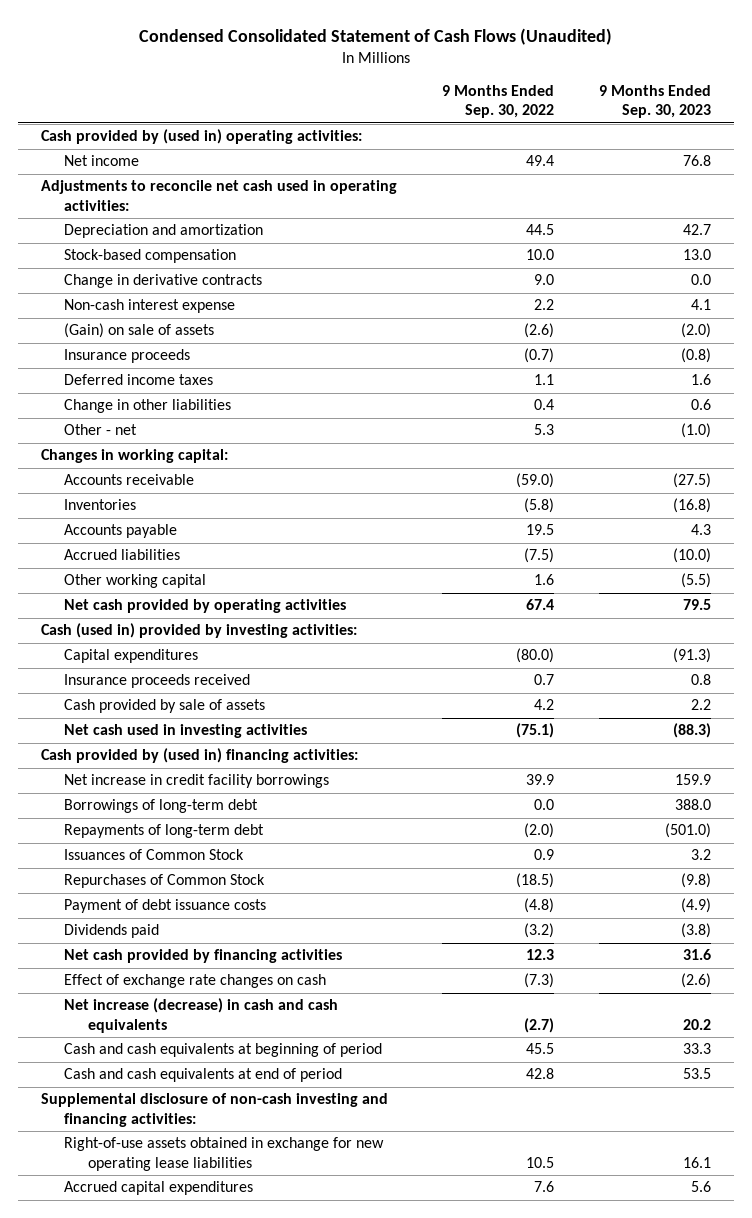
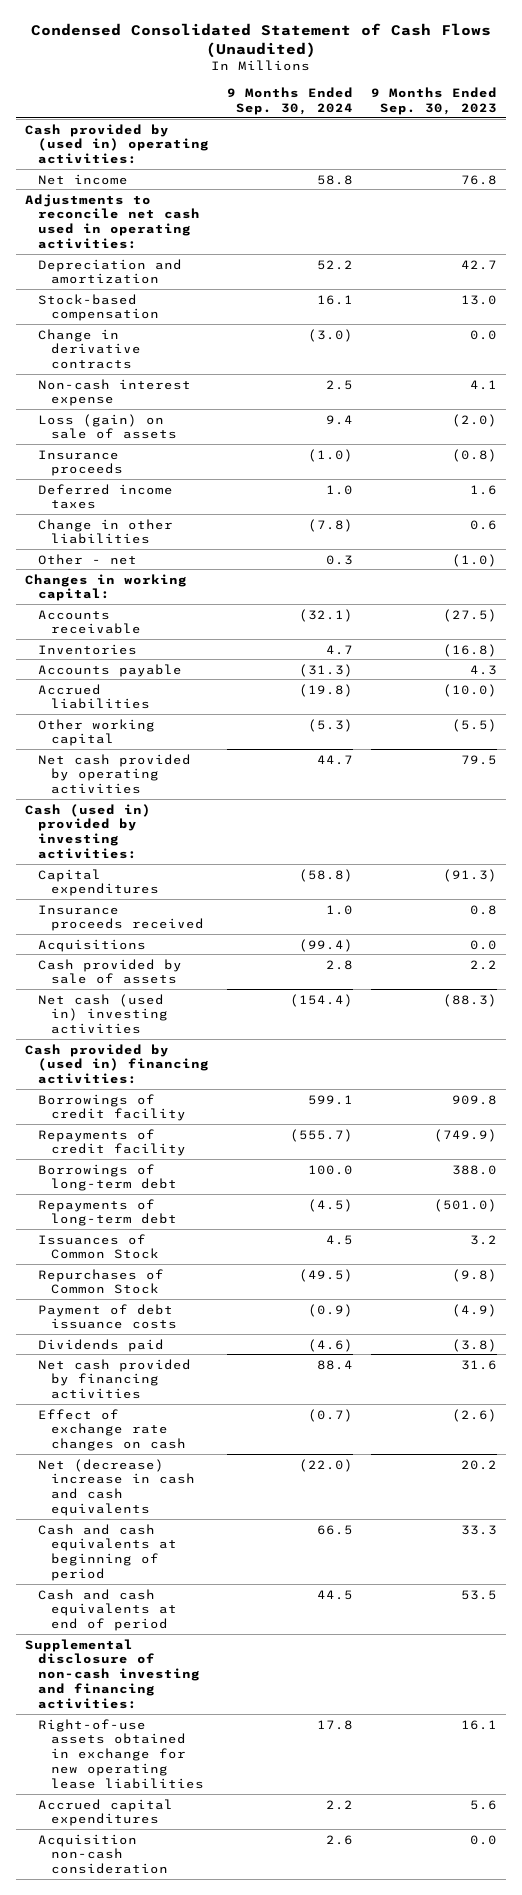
[441,84,554,119] 9 Months Ended Sep. 30, 2022 -> none
none -> [226,86,353,115] 9 Months Ended Sep. 30, 2024
[64,323,215,339] (Gain) on sale of assets -> [38,413,178,440] Loss (gain) on sale of assets
none -> [38,938,147,952] Acquisitions
[64,724,308,739] Net cash used in investing activities -> [38,993,169,1035] Net cash (used in) investing activities
[64,774,330,789] Net increase in credit facility borrowings -> none
none -> [38,1093,187,1122] Borrowings of credit facility
none -> [38,1128,187,1157] Repayments of credit facility
[64,998,339,1033] Net increase (decrease) in cash and cash equivalents -> [38,1458,196,1516] Net (decrease) increase in cash and cash equivalents
none -> [38,1833,169,1875] Acquisition non-cash consideration

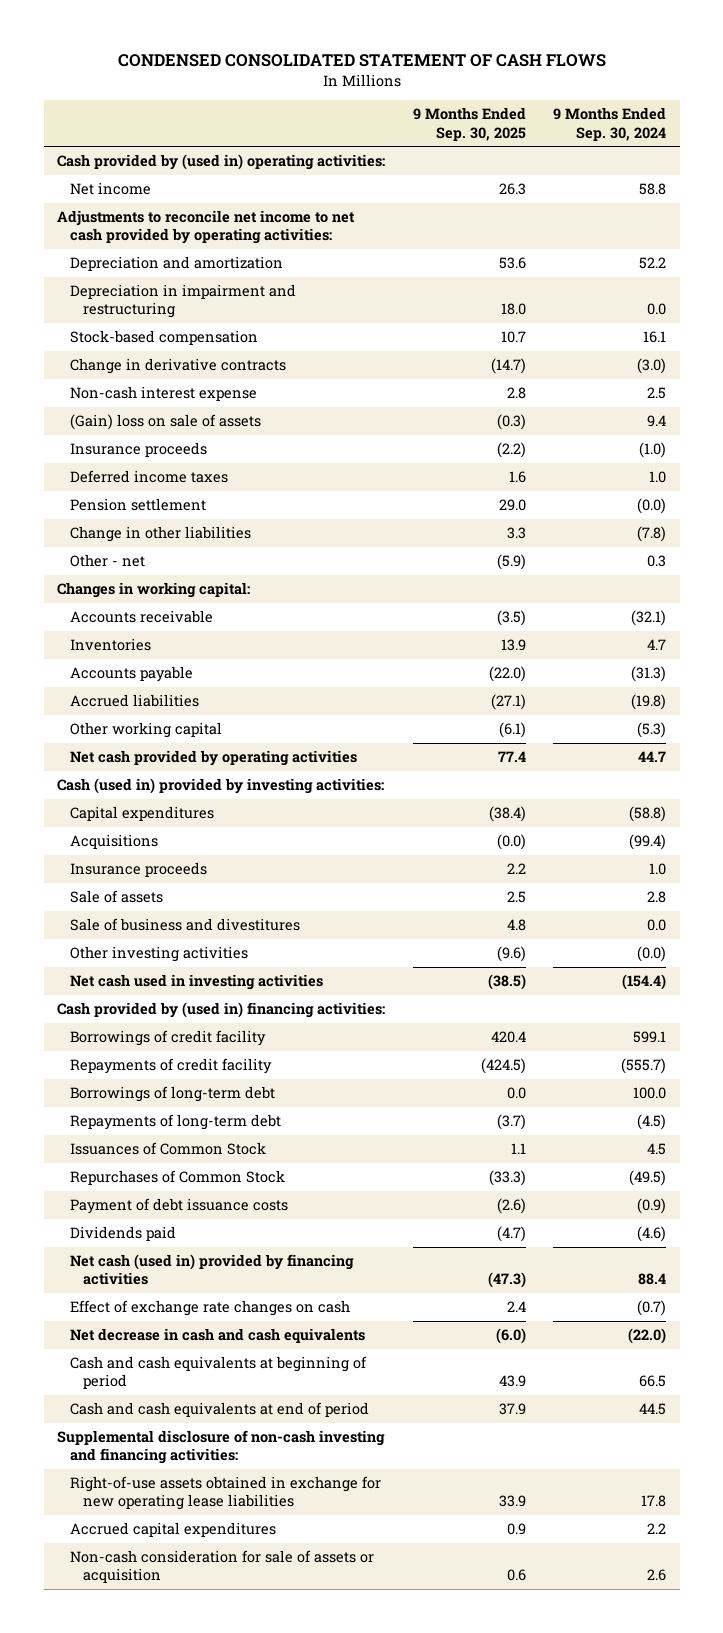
[30,22,491,58] Condensed Consolidated Statement of Cash Flows (Unaudited) -> [117,54,606,68] CONDENSED CONSOLIDATED STATEMENT OF CASH FLOWS
[370,86,497,115] 9 Months Ended Sep. 30, 2023 -> none
none -> [412,107,526,141] 9 Months Ended Sep. 30, 2025
[24,193,201,249] Adjustments to reconcile net cash used in operating activities: -> [57,210,356,245] Adjustments to reconcile net income to net cash provided by operating activities:
none -> [70,284,297,319] Depreciation in impairment and restructuring
[38,413,178,440] Loss (gain) on sale of assets -> [70,414,262,431] (Gain) loss on sale of assets
none -> [70,498,207,512] Pension settlement
[38,904,205,932] Insurance proceeds received -> none
none -> [70,862,208,878] Insurance proceeds
[38,958,183,985] Cash provided by sale of assets -> [70,890,164,904] Sale of assets
none -> [70,918,301,932] Sale of business and divestitures
none -> [70,946,249,963] Other investing activities
[38,993,169,1035] Net cash (used in) investing activities -> [70,974,324,991] Net cash used in investing activities
[38,1358,192,1400] Net cash provided by financing activities -> [70,1254,355,1286] Net cash (used in) provided by financing activities
[38,1458,196,1516] Net (decrease) increase in cash and cash equivalents -> [70,1328,366,1344] Net decrease in cash and cash equivalents
[38,1833,169,1875] Acquisition non-cash consideration -> [70,1550,375,1584] Non-cash consideration for sale of assets or acquisition

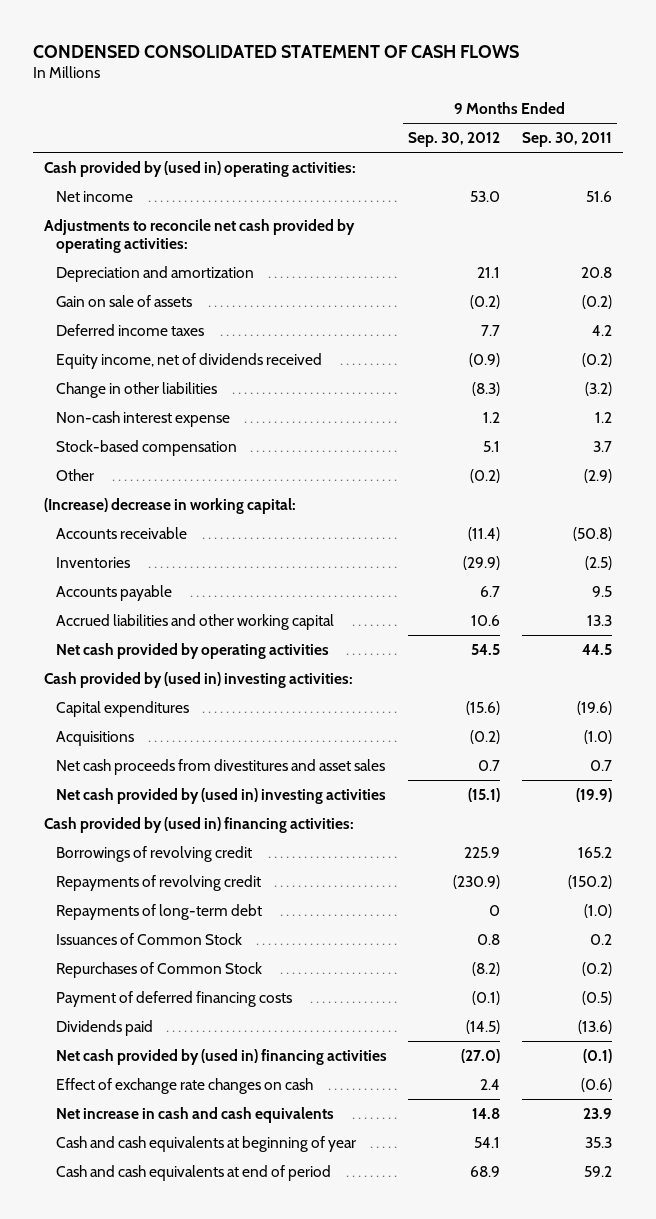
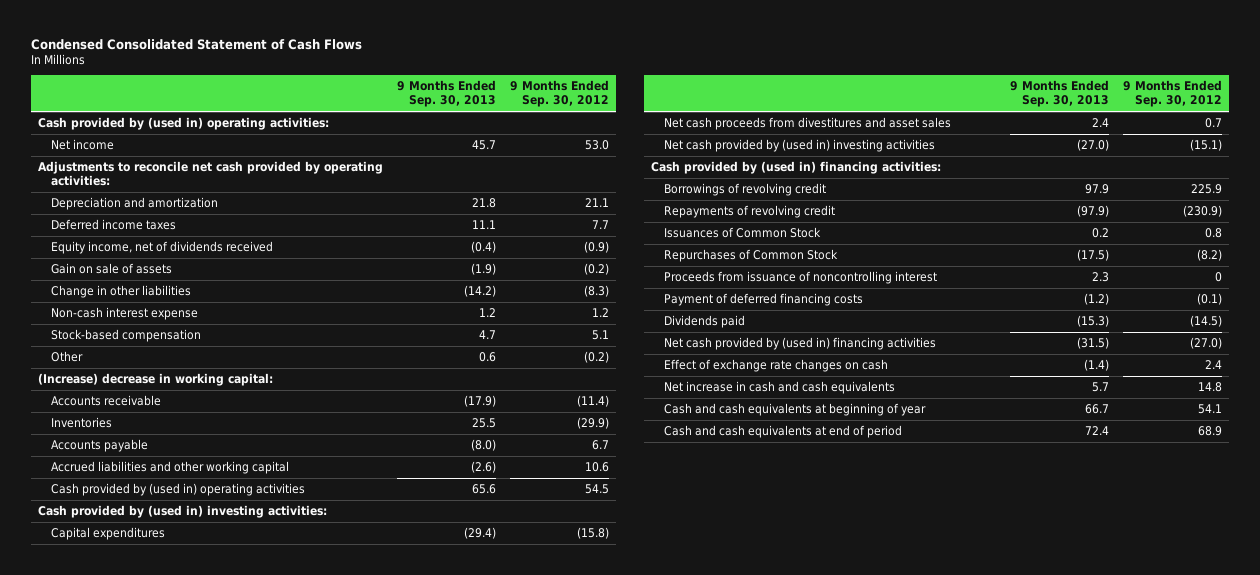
[33,44,520,58] CONDENSED CONSOLIDATED STATEMENT OF CASH FLOWS -> [30,38,362,50] Condensed Consolidated Statement of Cash Flows
[521,132,612,148] Sep. 30, 2011 -> none
none -> [396,80,496,108] 9 Months Ended Sep. 30, 2013
[55,295,192,308] Gain on sale of assets -> [51,263,173,275] Gain on sale of assets
[55,643,329,660] Net cash provided by operating activities -> [51,483,306,497] Cash provided by (used in) operating activities
[55,731,134,747] Acquisitions -> none
[466,701,501,716] (15.6) -> [576,527,609,540] (15.8)
[55,904,262,921] Repayments of long-term debt -> none
none -> [664,271,938,285] Proceeds from issuance of noncontrolling interest

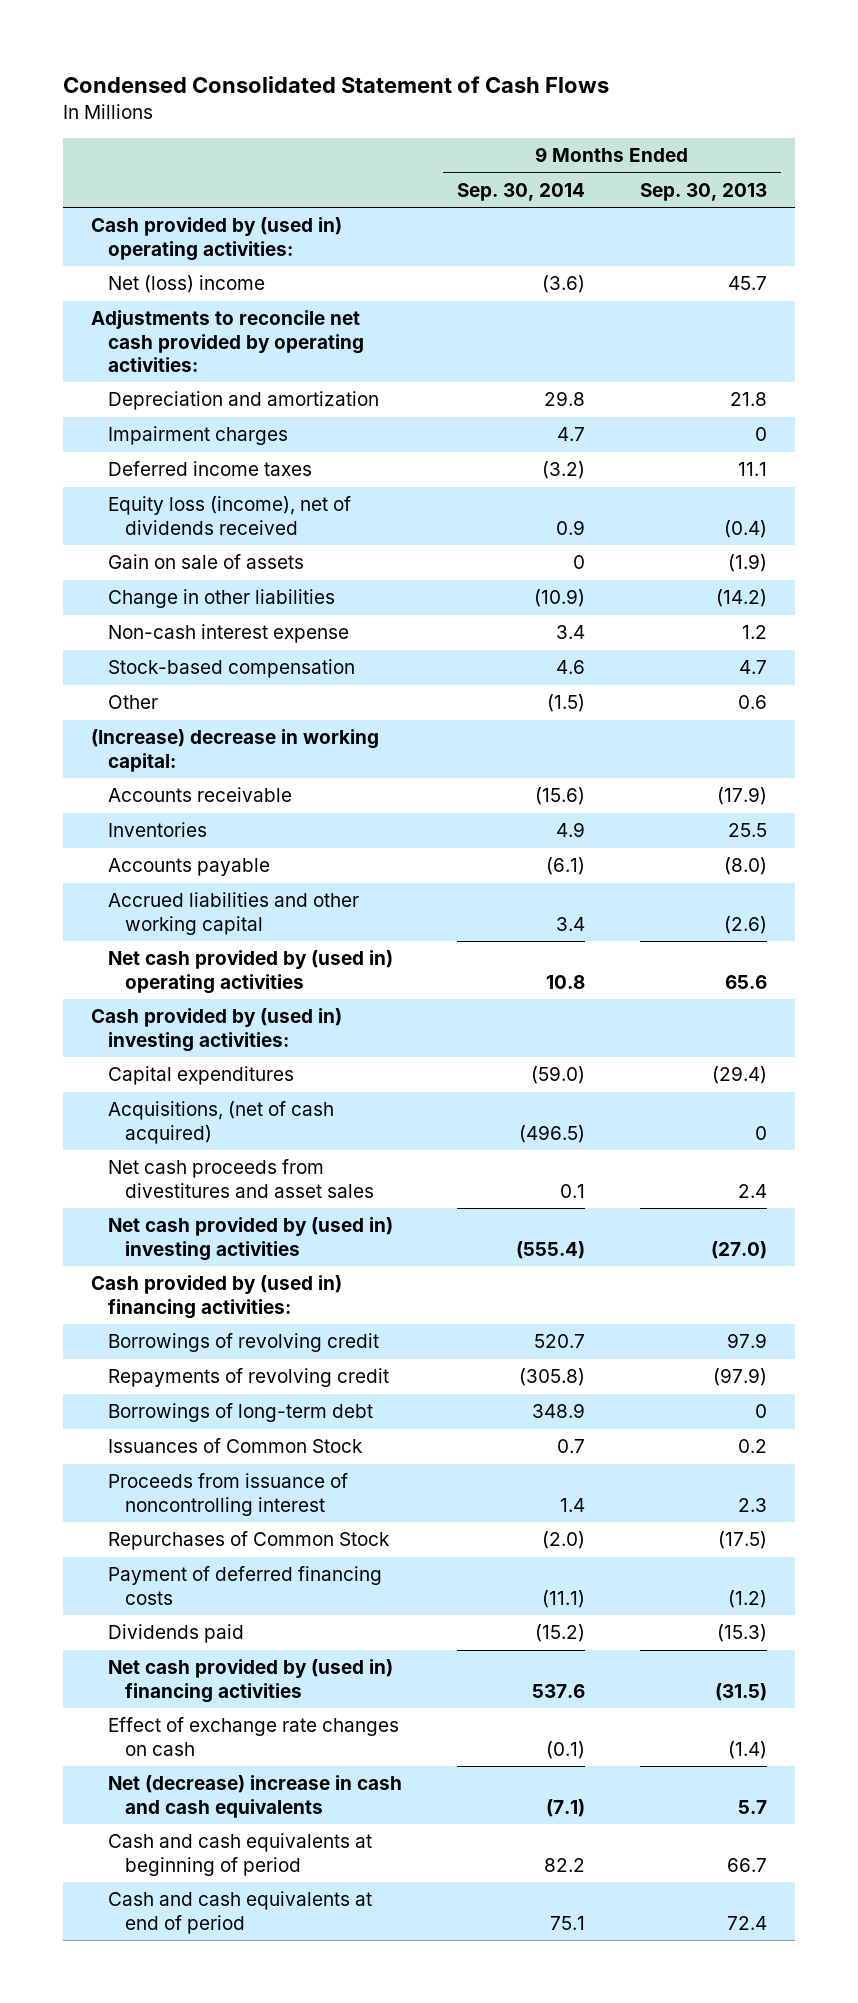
[509,80,609,108] 9 Months Ended Sep. 30, 2012 -> none
none -> [457,183,586,202] Sep. 30, 2014
[51,139,115,151] Net income -> [107,275,265,294] Net (loss) income
none -> [107,426,288,446] Impairment charges
[51,241,274,255] Equity income, net of dividends received -> [107,496,351,535] Equity loss (income), net of dividends received
[51,483,306,497] Cash provided by (used in) operating activities -> [107,950,393,994] Net cash provided by (used in) operating activities
none -> [107,1101,334,1144] Acquisitions, (net of cash acquired)
none -> [107,1403,373,1423] Borrowings of long-term debt
[664,249,839,263] Repurchases of Common Stock -> [107,1531,390,1551] Repurchases of Common Stock
[664,381,896,395] Net increase in cash and cash equivalents -> [107,1775,402,1818] Net (decrease) increase in cash and cash equivalents
[664,403,927,417] Cash and cash equivalents at beginning of year -> [107,1833,372,1876] Cash and cash equivalents at beginning of period

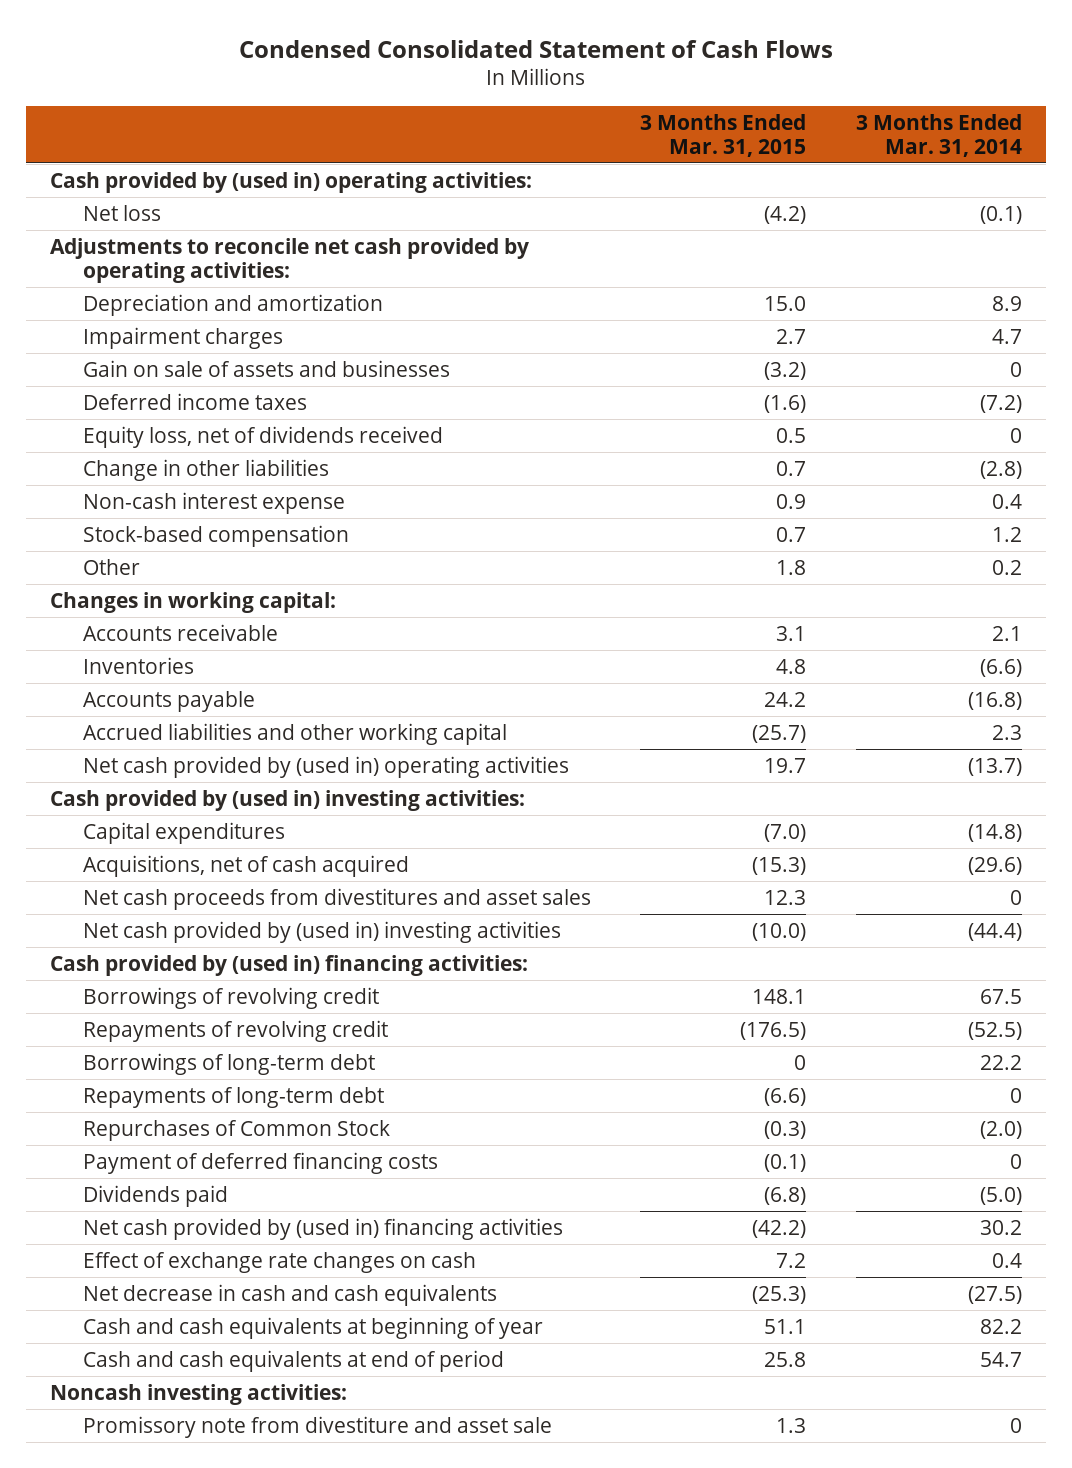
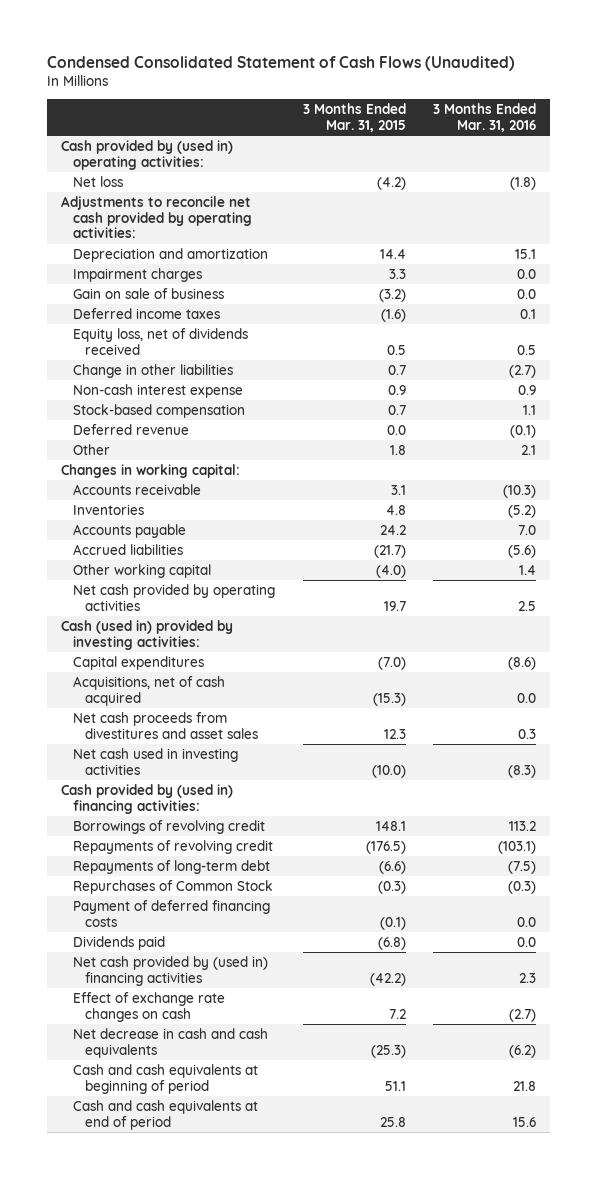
[238,39,833,58] Condensed Consolidated Statement of Cash Flows -> [46,55,515,71] Condensed Consolidated Statement of Cash Flows (Unaudited)
[855,113,1022,157] 3 Months Ended Mar. 31, 2014 -> none
none -> [433,103,537,133] 3 Months Ended Mar. 31, 2016
[764,295,807,311] 15.0 -> [379,248,406,259] 14.4
[776,328,807,344] 2.7 -> [388,268,406,279] 3.3
[82,359,450,377] Gain on sale of assets and businesses -> [72,287,224,299] Gain on sale of business
none -> [72,423,189,435] Deferred revenue
none -> [72,543,183,555] Accrued liabilities
[82,722,507,745] Accrued liabilities and other working capital -> [72,563,211,578] Other working capital
[752,724,807,743] (25.7) -> [375,564,406,578] (4.0)
[82,755,569,778] Net cash provided by (used in) operating activities -> [72,583,275,611] Net cash provided by operating activities
[50,789,526,811] Cash provided by (used in) investing activities: -> [60,619,233,650] Cash (used in) provided by investing activities:
[82,920,561,943] Net cash provided by (used in) investing activities -> [72,747,238,775] Net cash used in investing activities
[82,1052,375,1075] Borrowings of long-term debt -> none
[82,1316,543,1339] Cash and cash equivalents at beginning of year -> [72,1063,258,1094] Cash and cash equivalents at beginning of period
[50,1383,348,1405] Noncash investing activities: -> none
[82,1415,552,1438] Promissory note from divestiture and asset sale -> none

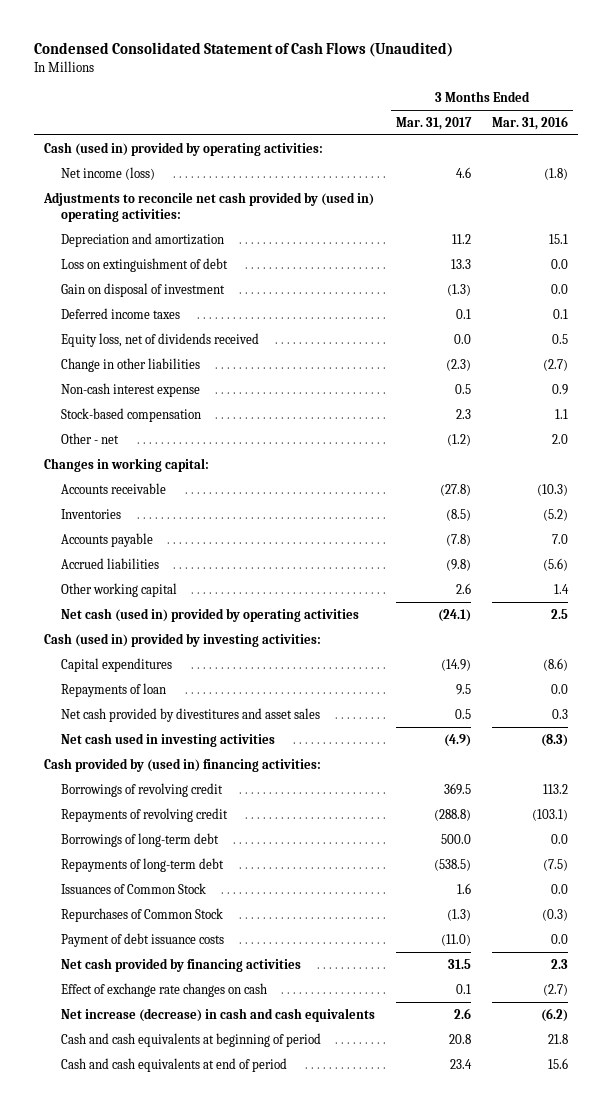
[302,103,406,133] 3 Months Ended Mar. 31, 2015 -> none
none -> [396,116,473,130] Mar. 31, 2017
[60,139,233,170] Cash provided by (used in) operating activities: -> [44,141,324,156] Cash (used in) provided by operating activities:
[72,175,123,187] Net loss -> [61,166,156,180] Net income (loss)
[60,195,252,239] Adjustments to reconcile net cash provided by operating activities: -> [43,191,375,223] Adjustments to reconcile net cash provided by (used in) operating activities:
[72,267,202,282] Impairment charges -> none
[72,287,224,299] Gain on sale of business -> none
none -> [61,257,229,272] Loss on extinguishment of debt
none -> [61,282,226,297] Gain on disposal of investment
[72,423,189,435] Deferred revenue -> none
[72,443,110,455] Other -> [61,432,120,444] Other - net
[521,444,537,455] 2.1 -> [551,433,568,444] 2.0
[72,583,275,611] Net cash provided by operating activities -> [61,607,360,622] Net cash (used in) provided by operating activities
[72,675,225,706] Acquisitions, net of cash acquired -> none
none -> [61,682,167,697] Repayments of loan
[72,711,259,739] Net cash proceeds from divestitures and asset sales -> [61,707,321,722] Net cash provided by divestitures and asset sales
none -> [61,832,220,847] Borrowings of long-term debt
none -> [61,882,207,894] Issuances of Common Stock
[72,899,270,927] Payment of deferred financing costs -> none
[72,935,165,950] Dividends paid -> none
none -> [61,932,225,947] Payment of debt issuance costs
[72,955,268,986] Net cash provided by (used in) financing activities -> [61,957,302,972] Net cash provided by financing activities
[72,1027,268,1058] Net decrease in cash and cash equivalents -> [61,1007,376,1022] Net increase (decrease) in cash and cash equivalents

